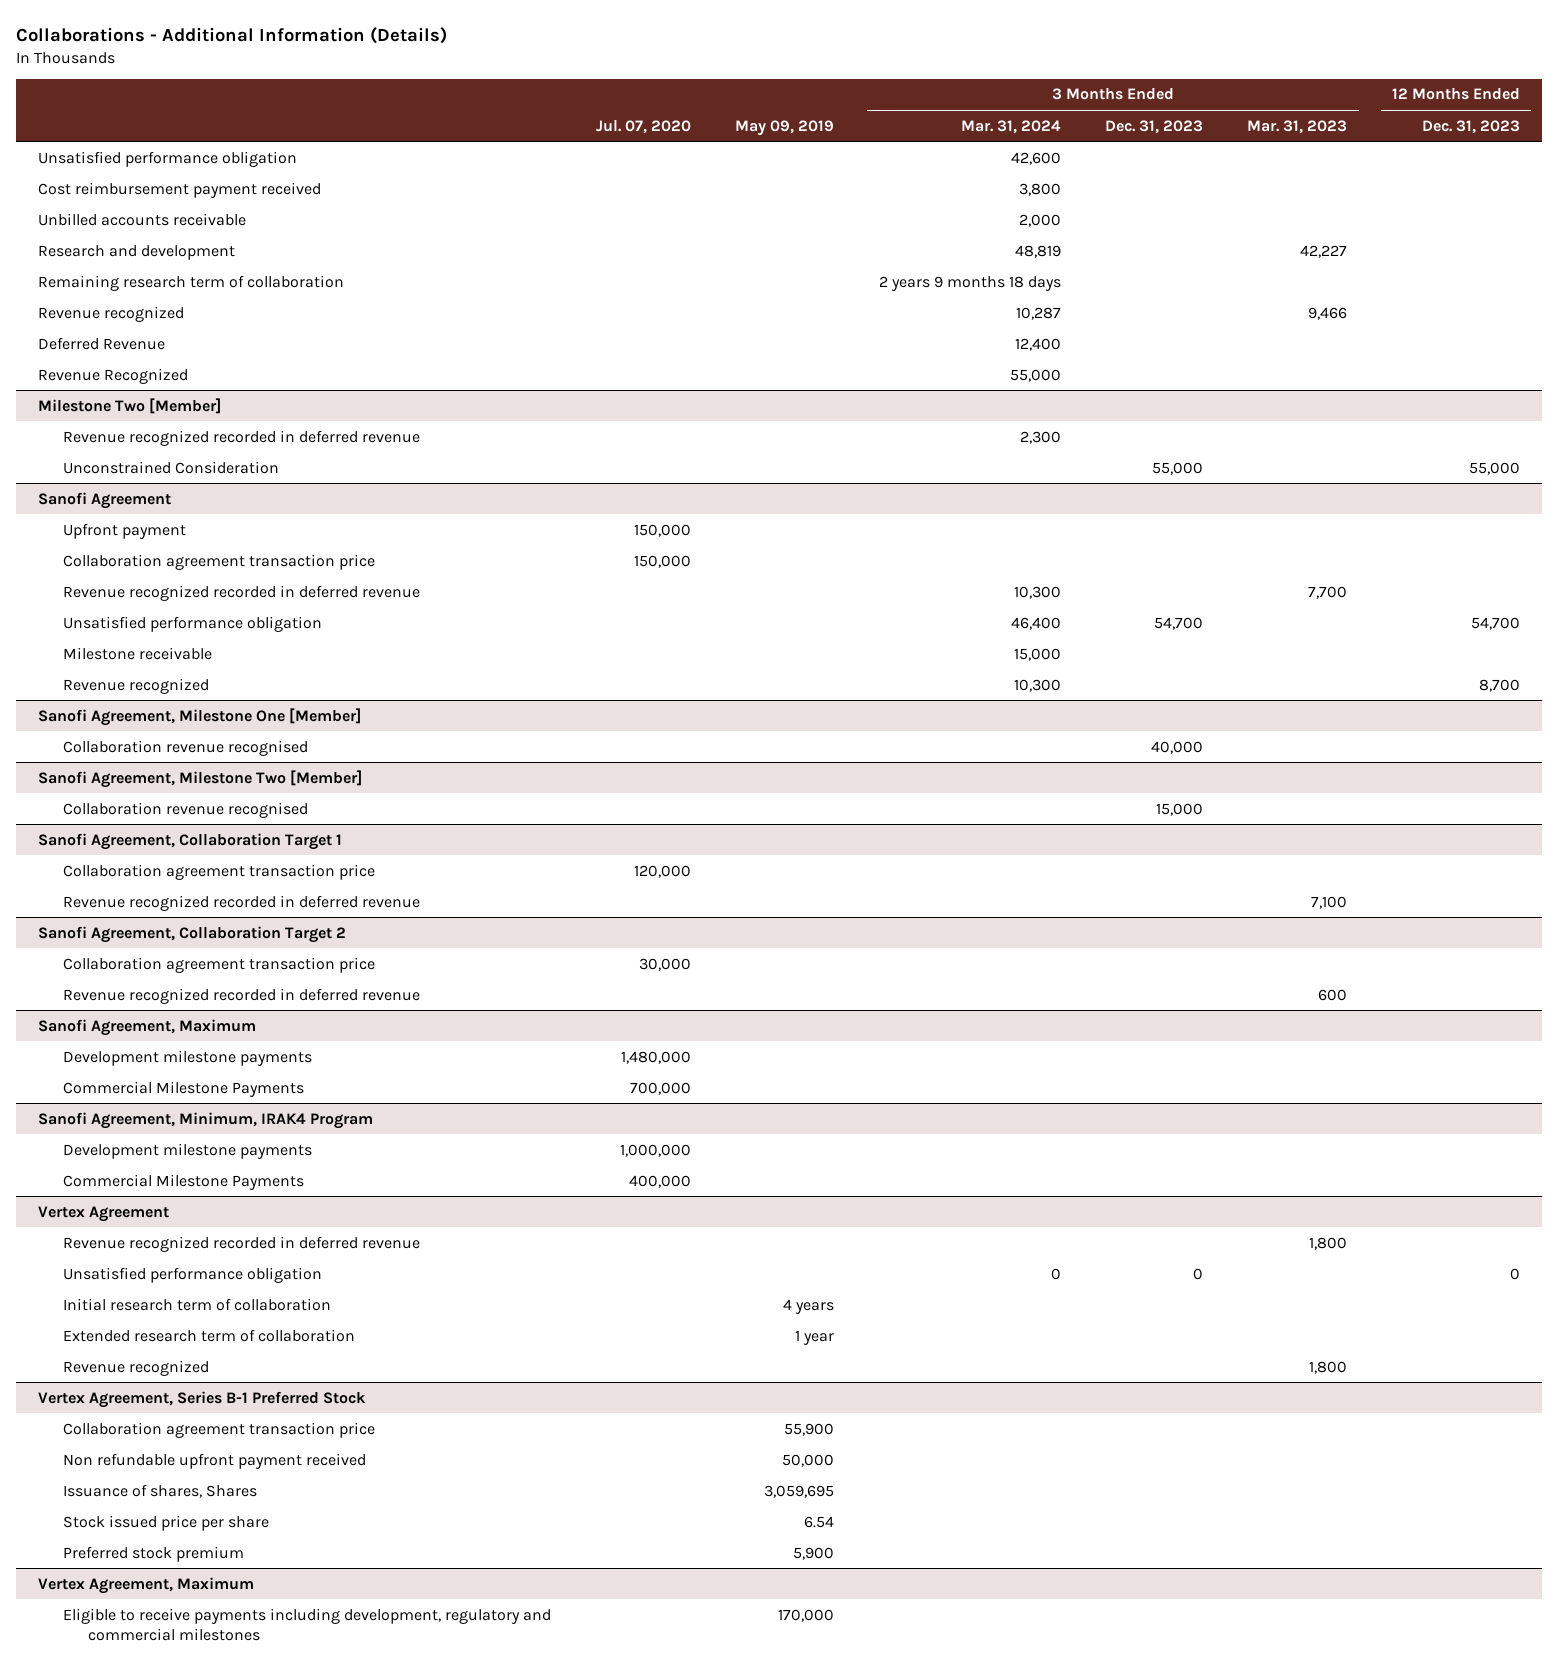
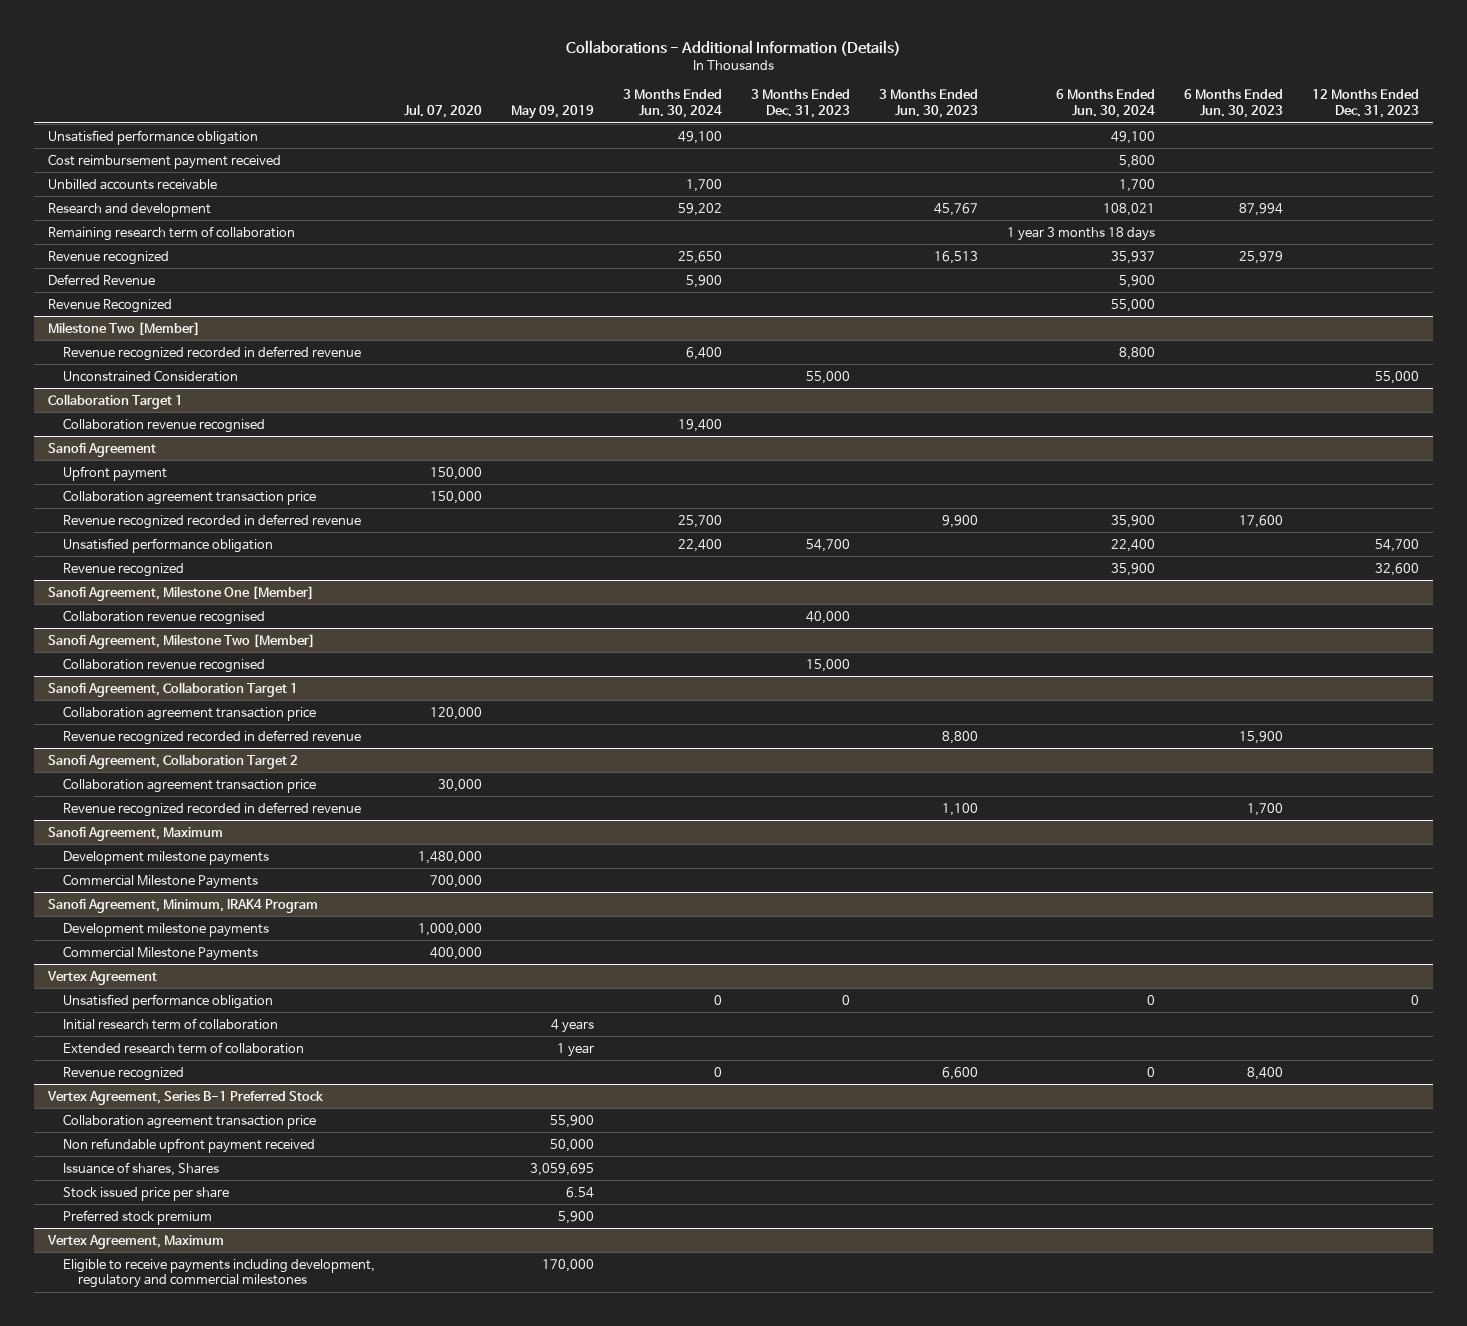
[960,119,1061,134] Mar. 31, 2024 -> none
[1247,119,1348,134] Mar. 31, 2023 -> none
none -> [622,89,722,118] 3 Months Ended Jun. 30, 2024
none -> [878,89,978,118] 3 Months Ended Jun. 30, 2023
none -> [1055,89,1155,118] 6 Months Ended Jun. 30, 2024
none -> [1183,89,1283,118] 6 Months Ended Jun. 30, 2023
none -> [48,393,184,409] Collaboration Target 1
none -> [62,417,265,433] Collaboration revenue recognised
[63,646,213,660] Milestone receivable -> none
[1478,678,1520,692] 8,700 -> [1374,562,1419,576] 32,600
[63,1235,421,1252] Revenue recognized recorded in deferred revenue -> none

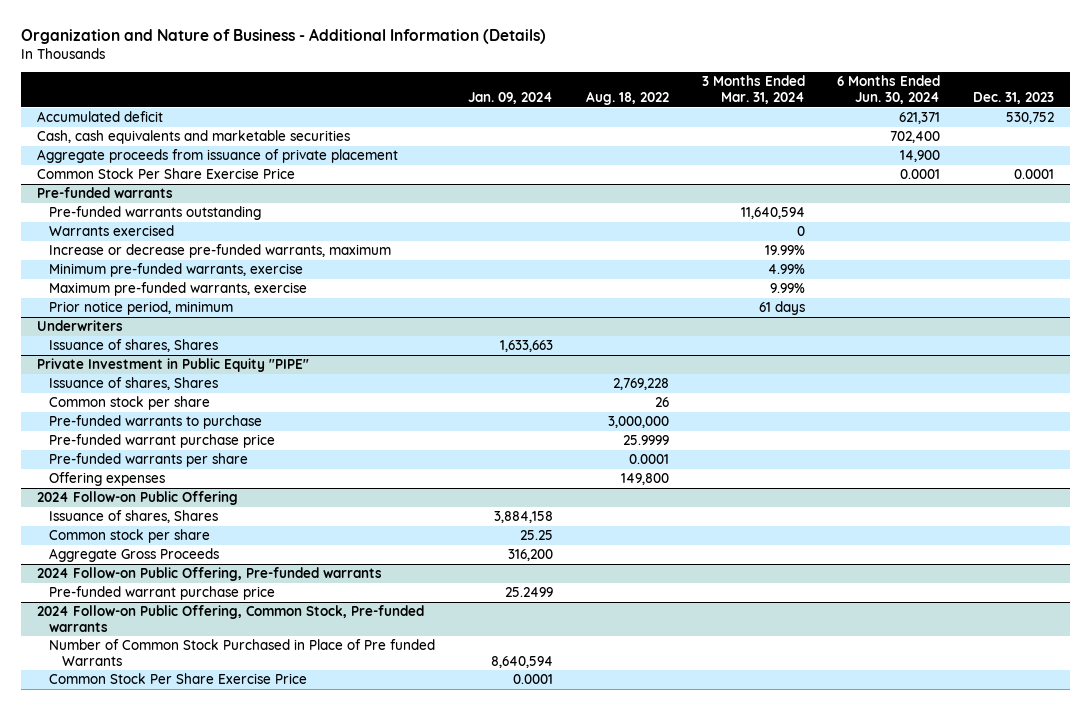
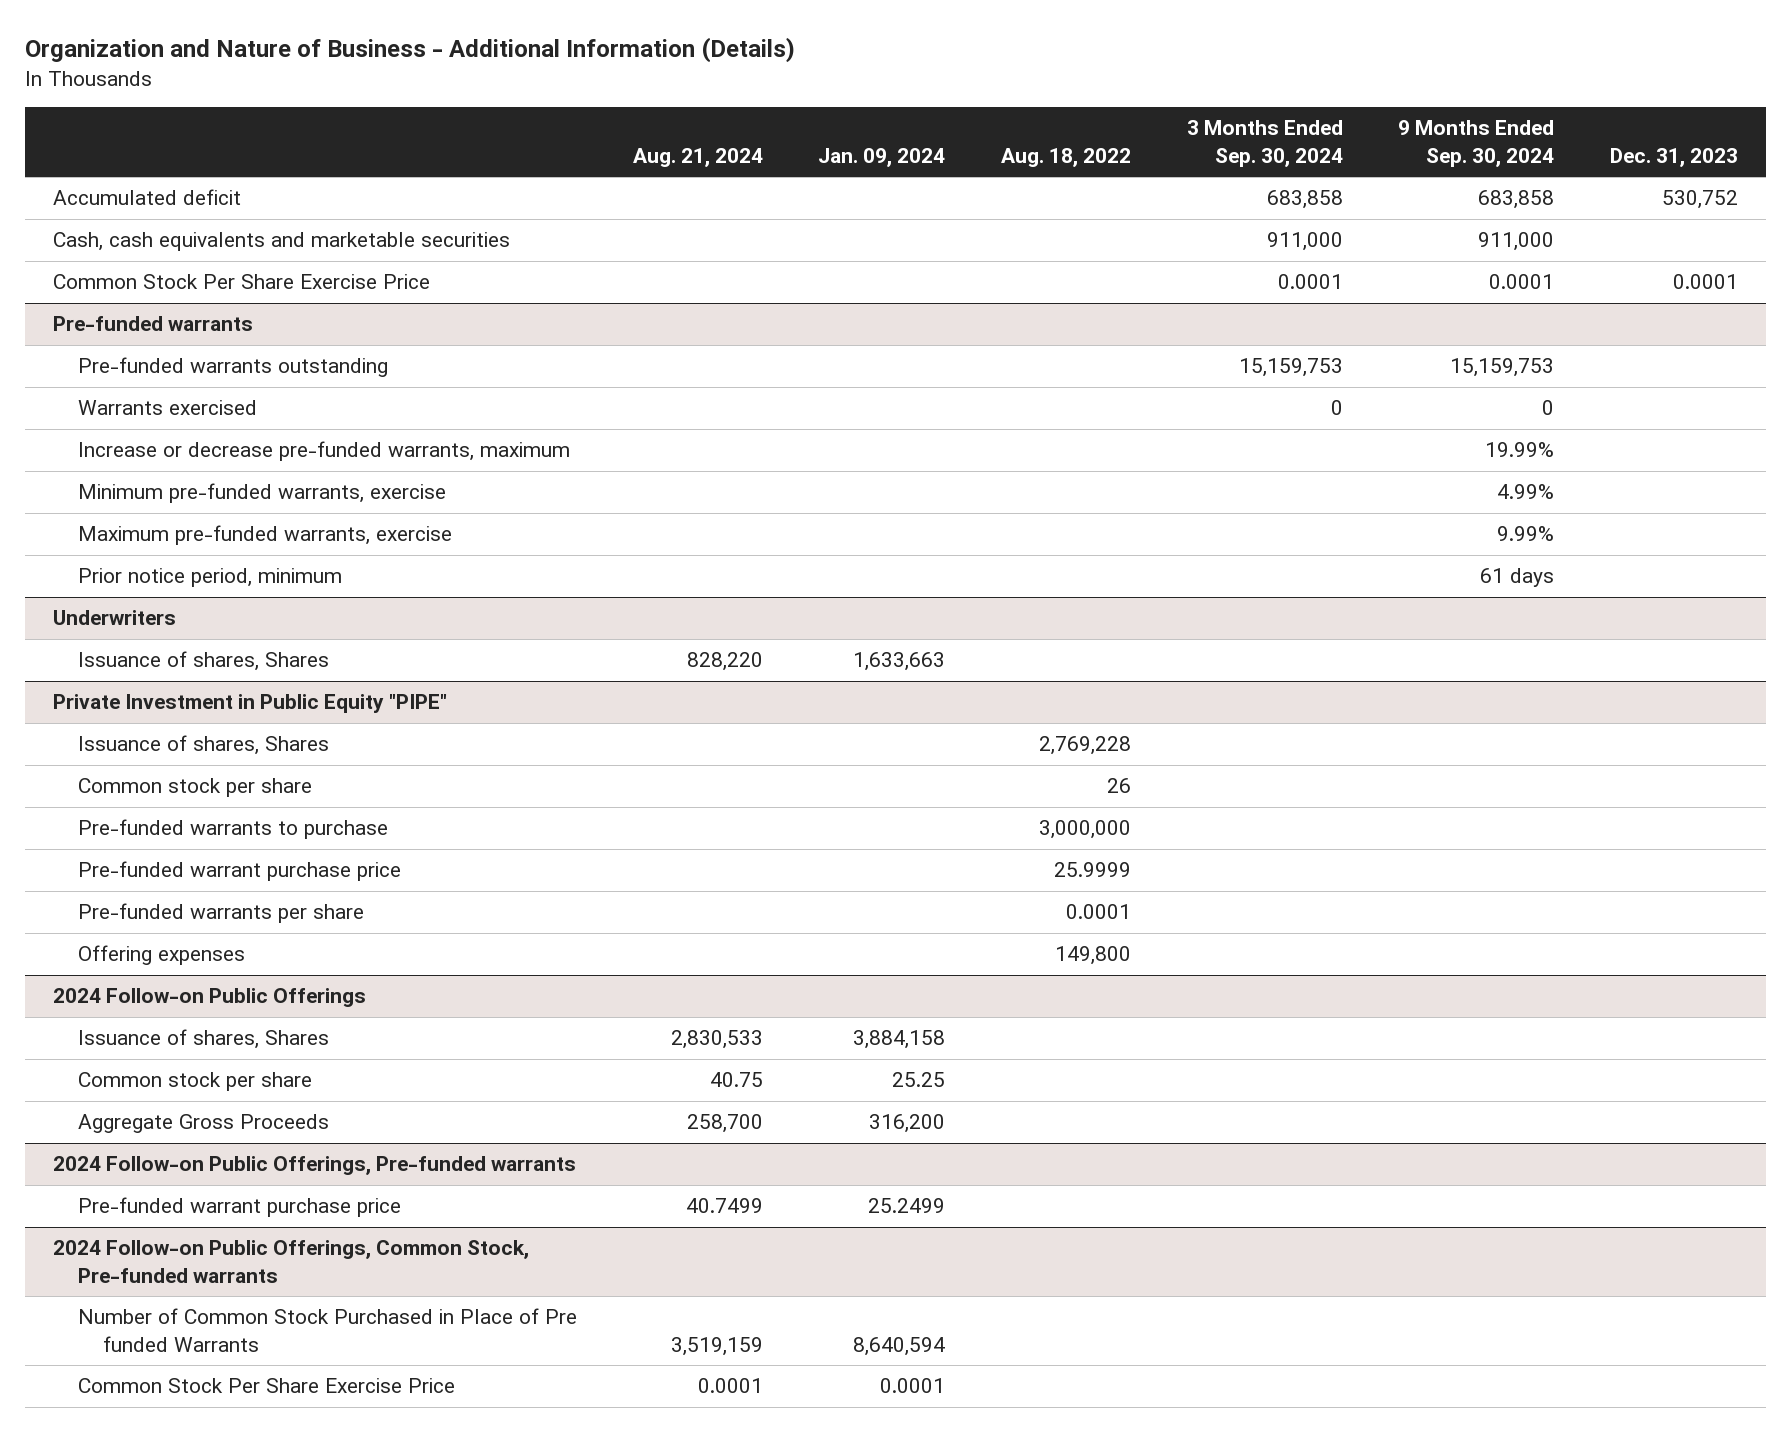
[701,75,805,105] 3 Months Ended Mar. 31, 2024 -> none
[837,75,941,105] 6 Months Ended Jun. 30, 2024 -> none
none -> [632,147,763,167] Aug. 21, 2024
none -> [1186,120,1343,167] 3 Months Ended Sep. 30, 2024
none -> [1398,120,1555,167] 9 Months Ended Sep. 30, 2024
[36,149,398,164] Aggregate proceeds from issuance of private placement -> none
[36,491,238,506] 2024 Follow-on Public Offering -> [52,988,366,1008] 2024 Follow-on Public Offerings
[36,567,382,582] 2024 Follow-on Public Offering, Pre-funded warrants -> [52,1156,576,1176] 2024 Follow-on Public Offerings, Pre-funded warrants
[36,605,424,632] 2024 Follow-on Public Offering, Common Stock, Pre-funded warrants -> [52,1240,529,1283] 2024 Follow-on Public Offerings, Common Stock, Pre-funded warrants

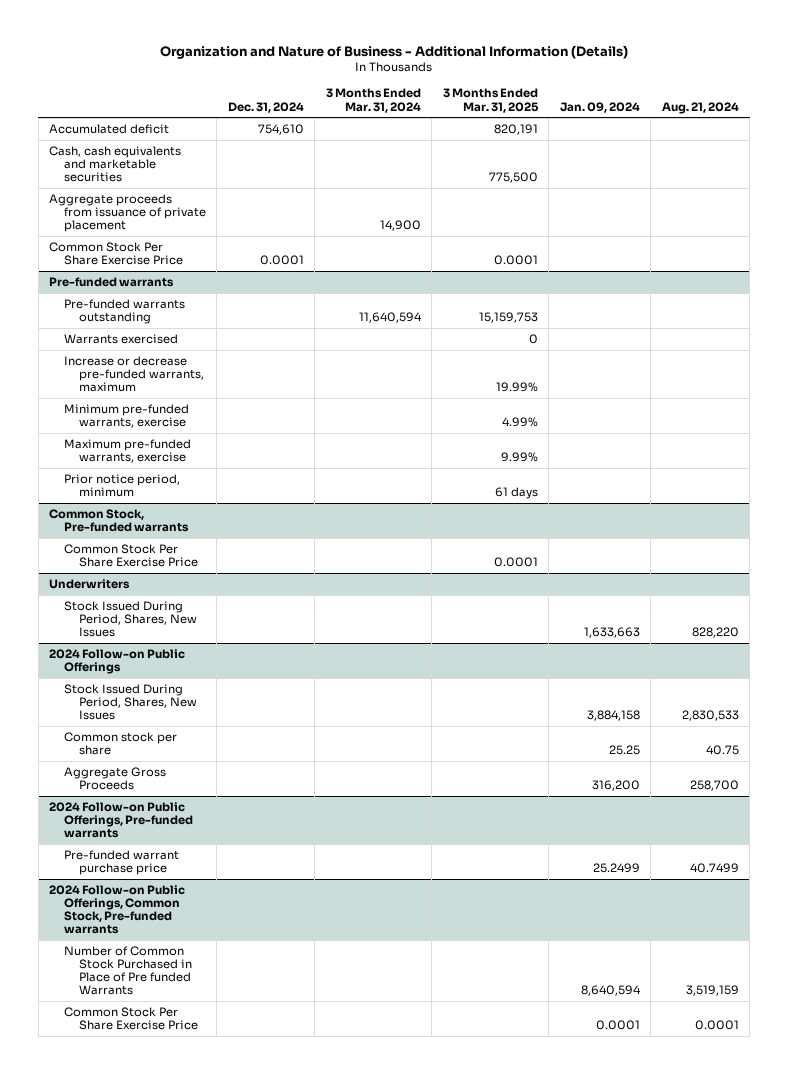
[1000,147,1131,167] Aug. 18, 2022 -> none
[1186,120,1343,167] 3 Months Ended Sep. 30, 2024 -> none
[1398,120,1555,167] 9 Months Ended Sep. 30, 2024 -> none
[1609,147,1738,167] Dec. 31, 2023 -> none
none -> [227,101,304,113] Dec. 31, 2024
none -> [325,88,421,113] 3 Months Ended Mar. 31, 2024
none -> [442,88,539,113] 3 Months Ended Mar. 31, 2025
none -> [49,193,206,233] Aggregate proceeds from issuance of private placement
none -> [49,508,189,533] Common Stock, Pre-funded warrants
none -> [63,543,198,568] Common Stock Per Share Exercise Price
[52,694,447,714] Private Investment in Public Equity "PIPE" -> none
[77,735,329,756] Issuance of shares, Shares -> none
[77,778,312,798] Common stock per share -> none
[77,819,388,840] Pre-funded warrants to purchase -> none
[77,861,401,882] Pre-funded warrant purchase price -> none
[77,903,364,924] Pre-funded warrants per share -> none
[77,945,245,966] Offering expenses -> none
[77,651,329,672] Issuance of shares, Shares -> [63,600,197,638] Stock Issued During Period, Shares, New Issues
[77,1029,329,1050] Issuance of shares, Shares -> [63,683,197,721] Stock Issued During Period, Shares, New Issues

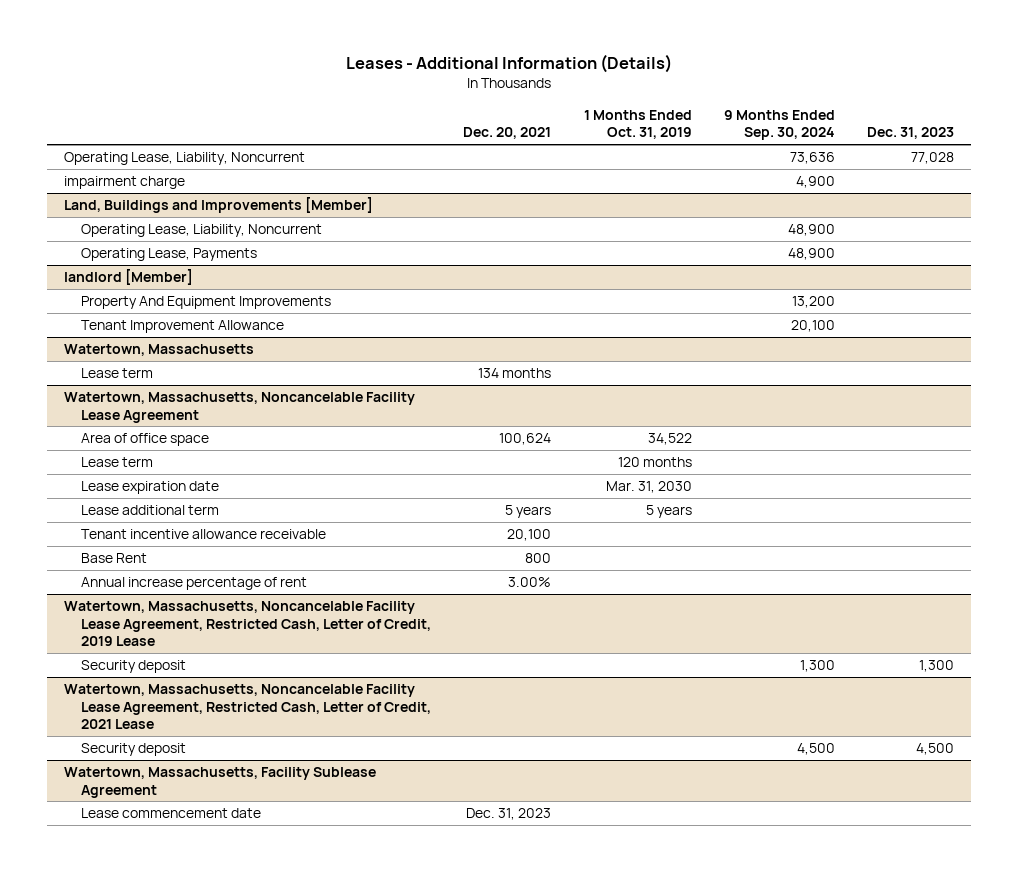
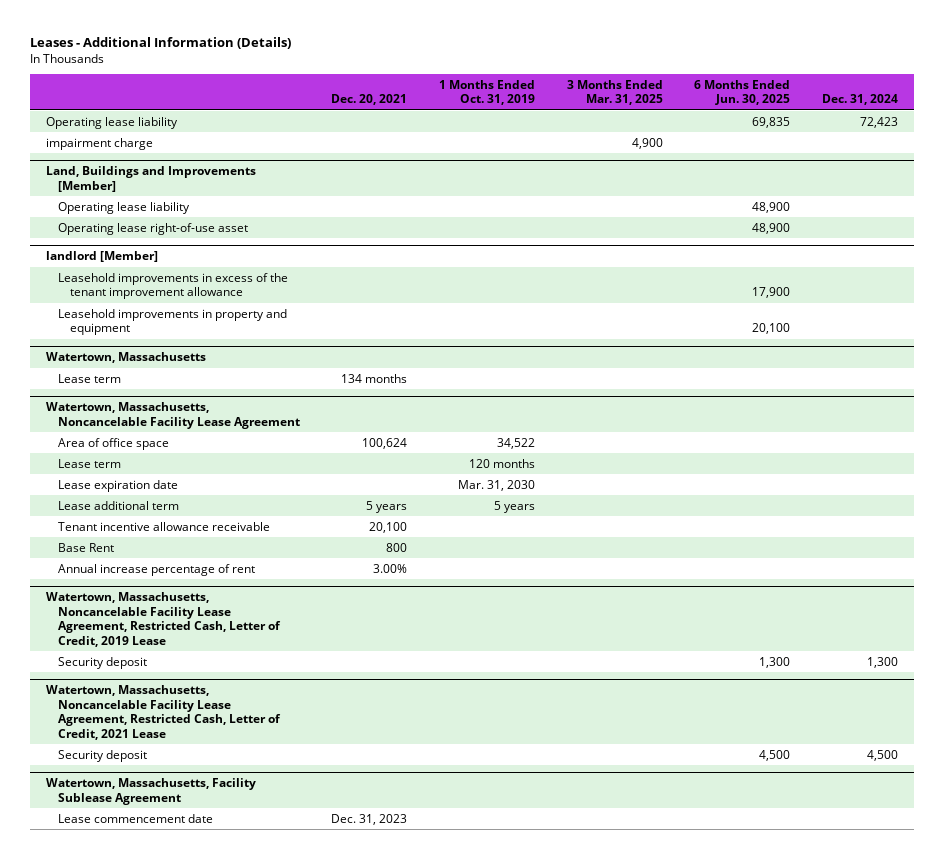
[724,109,836,141] 9 Months Ended Sep. 30, 2024 -> none
[867,127,955,140] Dec. 31, 2023 -> none
none -> [566,79,663,106] 3 Months Ended Mar. 31, 2025
none -> [694,79,791,106] 6 Months Ended Jun. 30, 2025
none -> [821,94,898,106] Dec. 31, 2024
[63,152,305,166] Operating Lease, Liability, Noncurrent -> [45,116,178,129] Operating lease liability
[80,224,322,238] Operating Lease, Liability, Noncurrent -> [57,201,190,214] Operating lease liability
[80,248,257,262] Operating Lease, Payments -> [57,222,248,235] Operating lease right-of-use asset
[80,296,331,310] Property And Equipment Improvements -> [57,272,288,300] Leasehold improvements in excess of the tenant improvement allowance
[80,320,284,334] Tenant Improvement Allowance -> [57,308,287,336] Leasehold improvements in property and equipment

